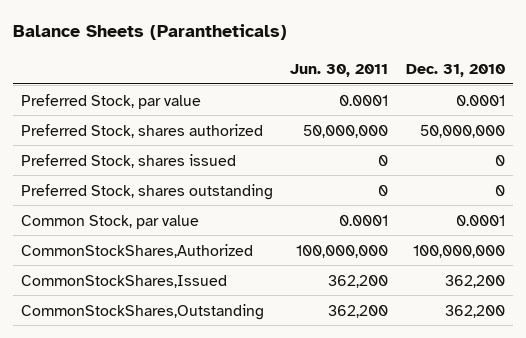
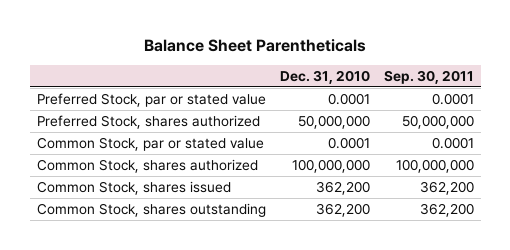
[12,24,287,41] Balance Sheets (Parantheticals) -> [144,39,367,53] Balance Sheet Parentheticals
[290,63,389,77] Jun. 30, 2011 -> none
none -> [383,69,474,84] Sep. 30, 2011
[21,93,202,109] Preferred Stock, par value -> [36,92,266,107] Preferred Stock, par or stated value
[21,153,237,168] Preferred Stock, shares issued -> none
[21,183,274,200] Preferred Stock, shares outstanding -> none
[21,214,200,229] Common Stock, par value -> [36,136,264,151] Common Stock, par or stated value
[21,243,254,258] CommonStockShares,Authorized -> [36,158,258,173] Common Stock, shares authorized
[21,274,228,288] CommonStockShares,Issued -> [36,180,231,195] Common Stock, shares issued
[21,303,265,320] CommonStockShares,Outstanding -> [36,202,266,217] Common Stock, shares outstanding

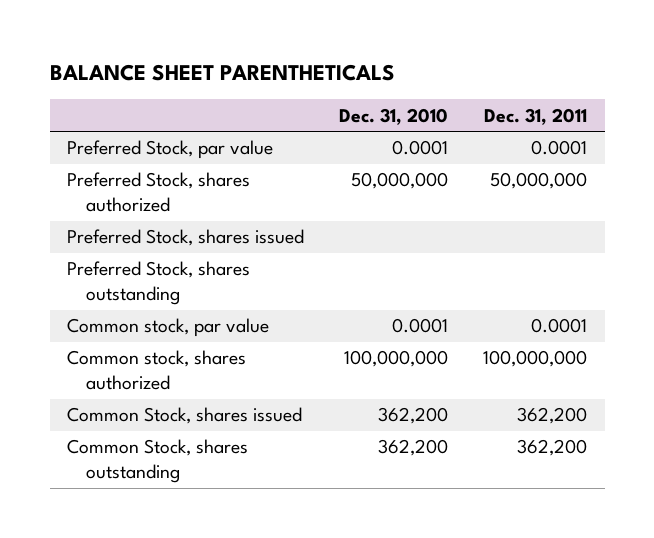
[144,39,367,53] Balance Sheet Parentheticals -> [49,63,395,81] BALANCE SHEET PARENTHETICALS
[383,69,474,84] Sep. 30, 2011 -> none
none -> [484,107,588,125] Dec. 31, 2011
[36,92,266,107] Preferred Stock, par or stated value -> [67,140,274,160] Preferred Stock, par value
none -> [67,229,305,247] Preferred Stock, shares issued
none -> [67,261,251,306] Preferred Stock, shares outstanding
[36,136,264,151] Common Stock, par or stated value -> [67,318,270,338] Common stock, par value
[36,158,258,173] Common Stock, shares authorized -> [67,350,247,391] Common stock, shares authorized

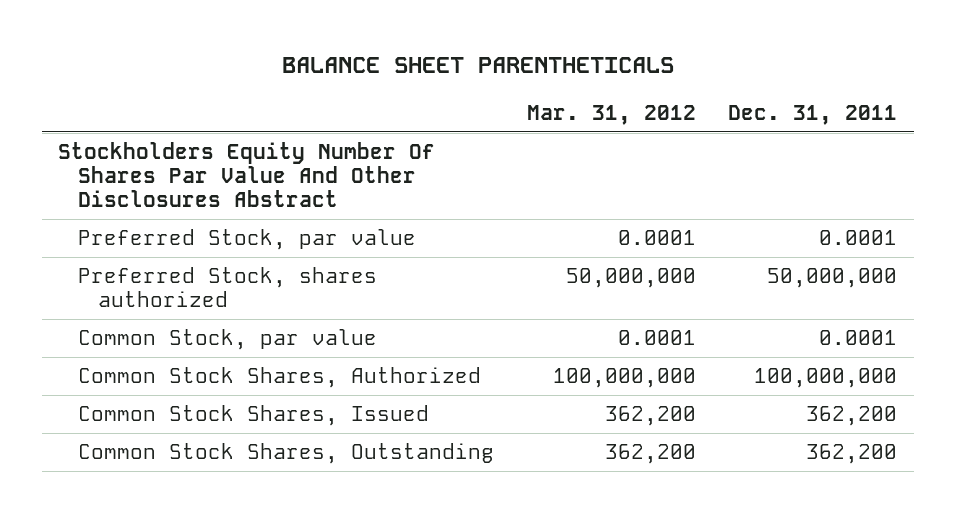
[339,107,449,125] Dec. 31, 2010 -> none
none -> [526,104,696,125] Mar. 31, 2012
none -> [57,142,435,208] Stockholders Equity Number Of Shares Par Value And Other Disclosures Abstract
[67,229,305,247] Preferred Stock, shares issued -> none
[67,261,251,306] Preferred Stock, shares outstanding -> none
[67,318,270,338] Common stock, par value -> [78,329,378,351] Common Stock, par value
[67,350,247,391] Common stock, shares authorized -> [78,367,482,389] Common Stock Shares, Authorized
[67,407,303,425] Common Stock, shares issued -> [78,405,430,427] Common Stock Shares, Issued
[67,439,249,484] Common Stock, shares outstanding -> [78,443,495,465] Common Stock Shares, Outstanding

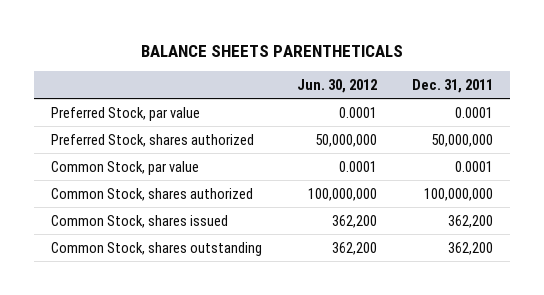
[281,57,674,74] BALANCE SHEET PARENTHETICALS -> [141,44,404,57] BALANCE SHEETS PARENTHETICALS
[526,104,696,125] Mar. 31, 2012 -> none
none -> [297,78,378,93] Jun. 30, 2012
[57,142,435,208] Stockholders Equity Number Of Shares Par Value And Other Disclosures Abstract -> none
[78,367,482,389] Common Stock Shares, Authorized -> [51,187,254,201] Common Stock, shares authorized
[78,405,430,427] Common Stock Shares, Issued -> [51,214,229,228] Common Stock, shares issued
[78,443,495,465] Common Stock Shares, Outstanding -> [51,241,263,256] Common Stock, shares outstanding

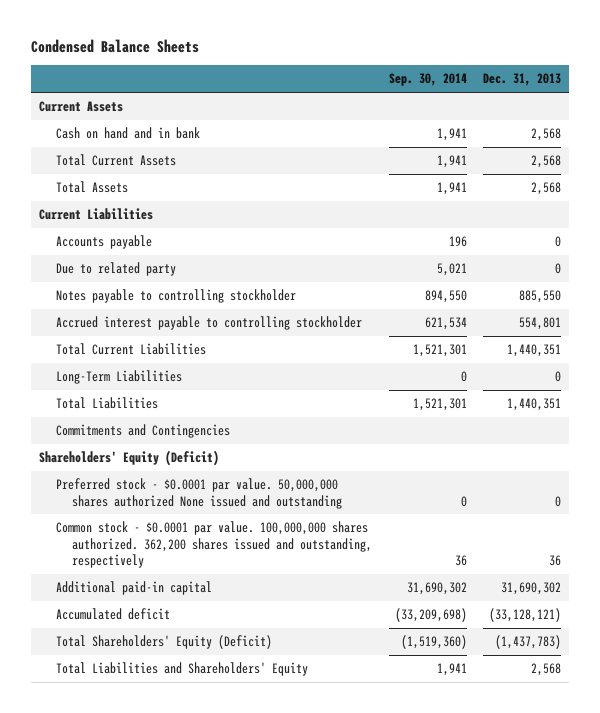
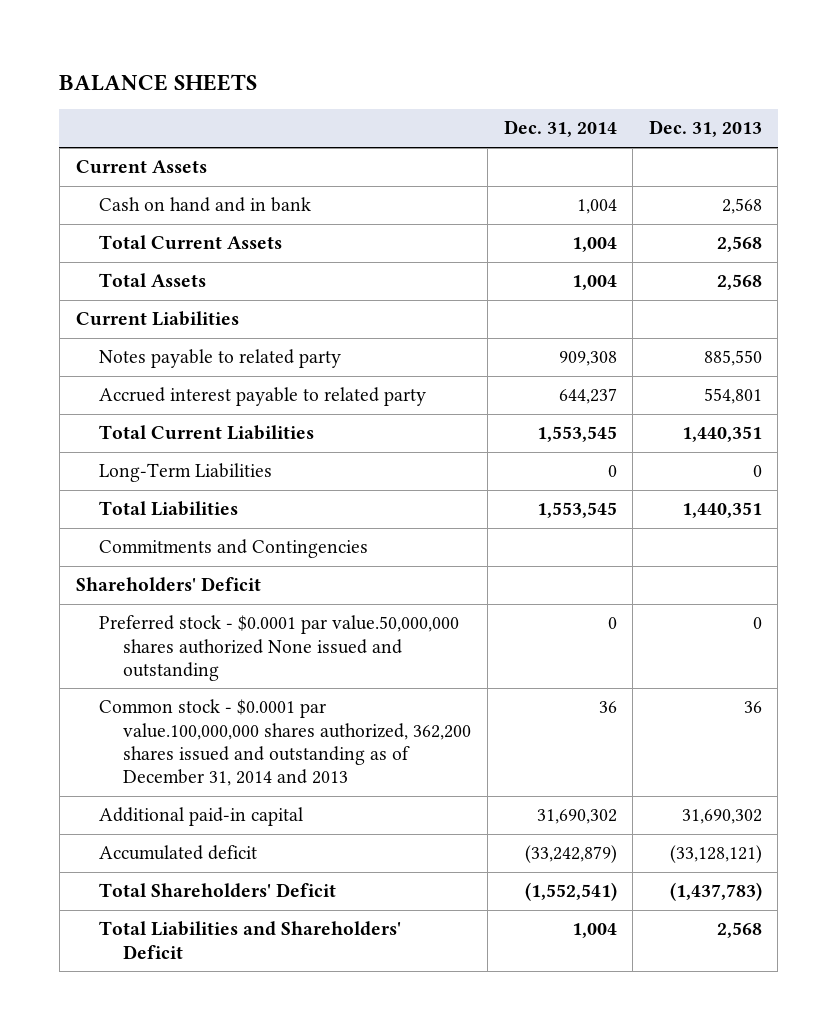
[30,38,199,53] Condensed Balance Sheets -> [59,73,258,91] BALANCE SHEETS
[388,73,467,87] Sep. 30, 2014 -> none
none -> [503,120,617,138] Dec. 31, 2014
[55,235,152,250] Accounts payable -> none
[55,262,176,277] Due to related party -> none
[55,289,296,304] Notes payable to controlling stockholder -> [99,349,342,369] Notes payable to related party
[55,316,362,331] Accrued interest payable to controlling stockholder -> [99,387,427,407] Accrued interest payable to related party
[39,450,220,467] Shareholders' Equity (Deficit) -> [75,577,261,593] Shareholders' Deficit
[55,478,342,509] Preferred stock - $0.0001 par value. 50,000,000 shares authorized None issued and outstanding -> [99,615,460,681] Preferred stock - $0.0001 par value.50,000,000 shares authorized None issued and outstanding
[55,521,372,569] Common stock - $0.0001 par value. 100,000,000 shares authorized. 362,200 shares issued and outstanding, respectively -> [99,699,472,786] Common stock - $0.0001 par value.100,000,000 shares authorized, 362,200 shares issued and outstanding as of December 31, 2014 and 2013
[55,635,272,650] Total Shareholders' Equity (Deficit) -> [99,883,337,899] Total Shareholders' Deficit
[55,662,308,677] Total Liabilities and Shareholders' Equity -> [99,921,402,959] Total Liabilities and Shareholders' Deficit

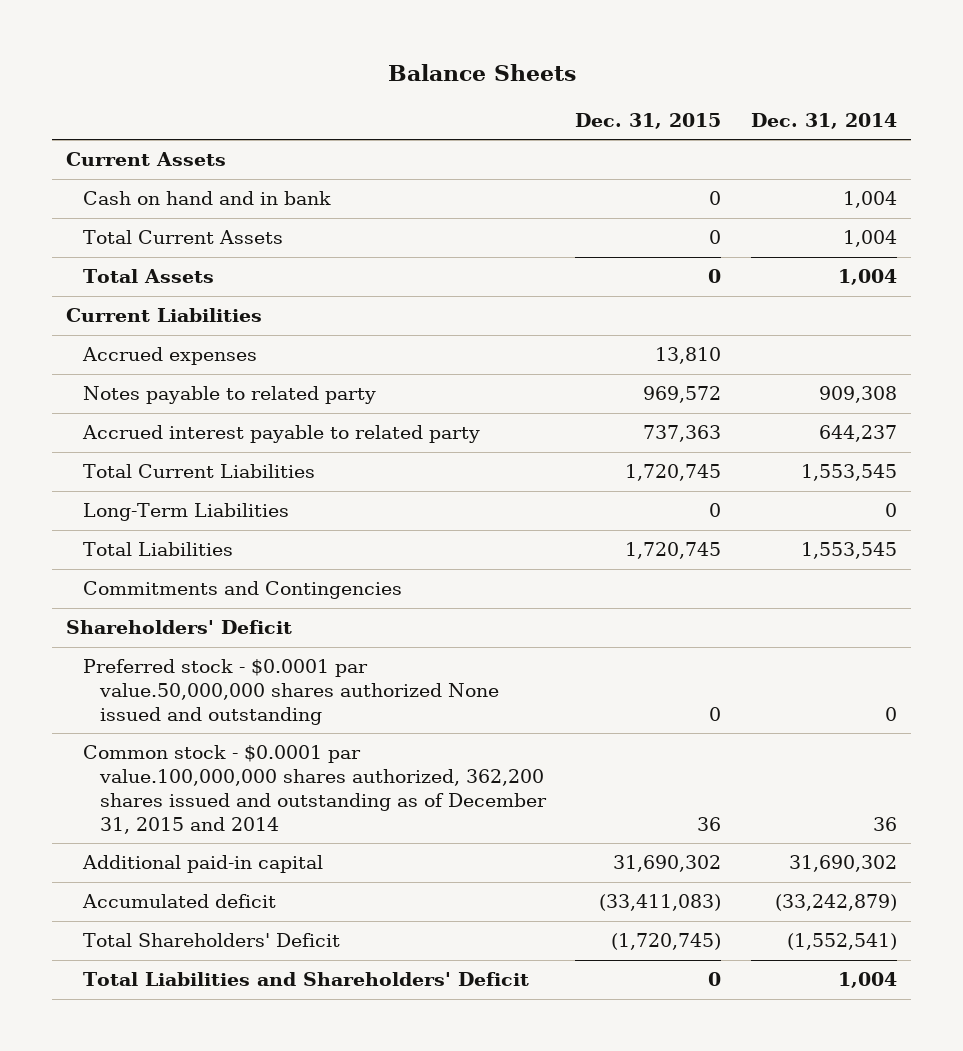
[59,73,258,91] BALANCE SHEETS -> [387,64,576,82] Balance Sheets
[648,120,762,138] Dec. 31, 2013 -> none
none -> [575,112,722,129] Dec. 31, 2015
none -> [81,347,257,366] Accrued expenses
[99,699,472,786] Common stock - $0.0001 par value.100,000,000 shares authorized, 362,200 shares issued and outstanding as of December 31, 2014 and 2013 -> [82,745,547,834] Common stock - $0.0001 par value.100,000,000 shares authorized, 362,200 shares issued and outstanding as of December 31, 2015 and 2014

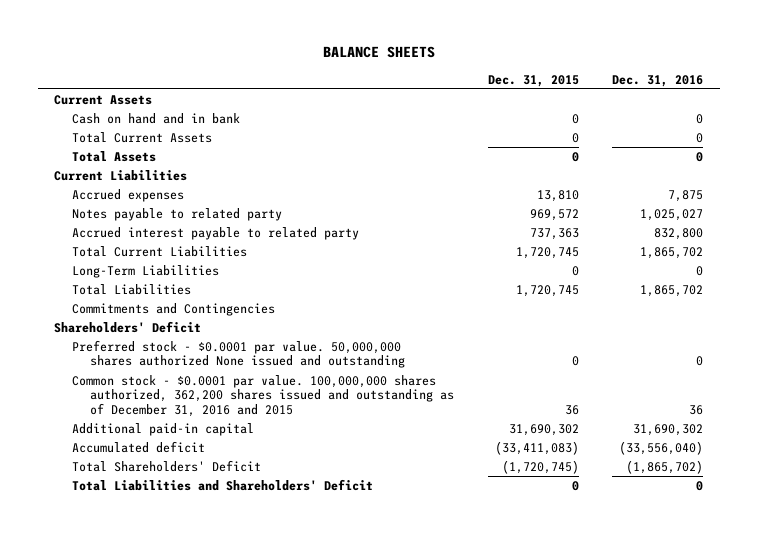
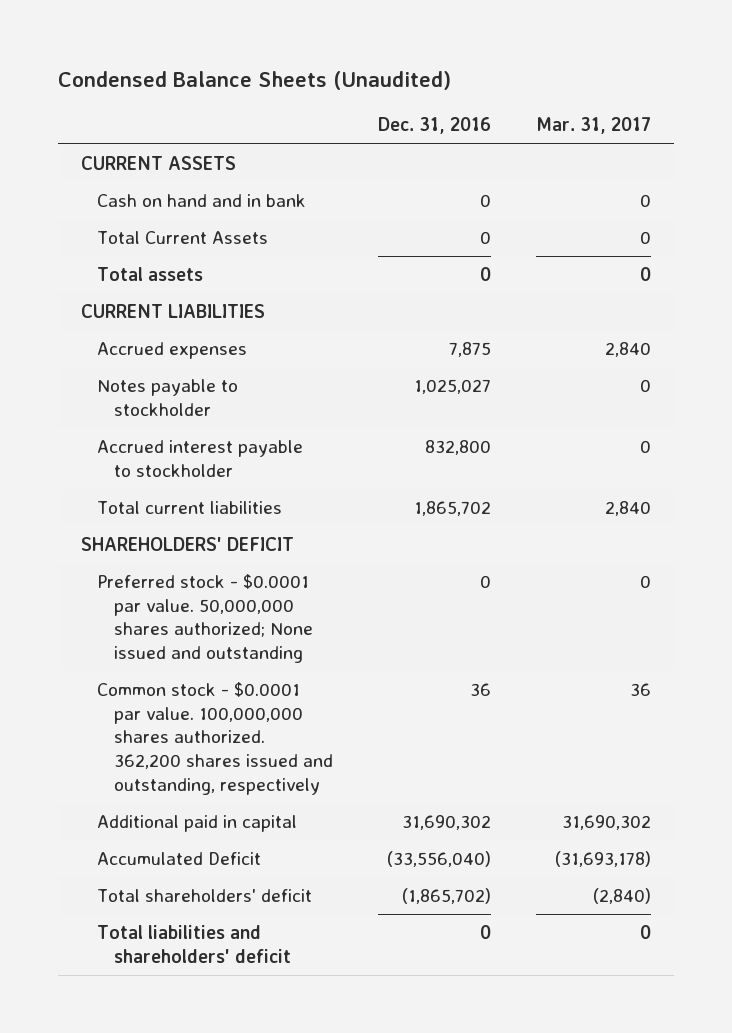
[322,46,435,59] BALANCE SHEETS -> [57,71,451,91] Condensed Balance Sheets (Unaudited)
[487,74,579,87] Dec. 31, 2015 -> none
none -> [536,117,652,135] Mar. 31, 2017
[54,94,153,105] Current Assets -> [80,156,236,171] CURRENT ASSETS
[72,150,157,162] Total Assets -> [97,267,204,282] Total assets
[54,169,188,181] Current Liabilities -> [80,304,265,319] CURRENT LIABILITIES
[72,264,220,278] Long-Term Liabilities -> none
[72,283,192,295] Total Liabilities -> none
[72,302,276,316] Commitments and Contingencies -> none
[72,207,283,221] Notes payable to related party -> [97,379,239,416] Notes payable to stockholder
[72,226,360,240] Accrued interest payable to related party -> [97,440,304,477] Accrued interest payable to stockholder
[72,245,248,257] Total Current Liabilities -> [97,501,283,515] Total current liabilities
[54,320,202,333] Shareholders' Deficit -> [80,537,294,552] SHAREHOLDERS' DEFICIT
[72,339,406,369] Preferred stock - $0.0001 par value. 50,000,000 shares authorized None issued and outstanding -> [97,574,313,664] Preferred stock - $0.0001 par value. 50,000,000 shares authorized; None issued and outstanding
[72,374,455,417] Common stock - $0.0001 par value. 100,000,000 shares authorized, 362,200 shares issued and outstanding as of December 31, 2016 and 2015 -> [97,682,333,795] Common stock - $0.0001 par value. 100,000,000 shares authorized. 362,200 shares issued and outstanding, respectively
[72,422,255,436] Additional paid-in capital -> [97,815,298,833] Additional paid in capital
[72,440,206,453] Accumulated deficit -> [97,852,262,866] Accumulated Deficit
[72,459,262,472] Total Shareholders' Deficit -> [97,889,313,903] Total shareholders' deficit
[72,478,374,491] Total Liabilities and Shareholders' Deficit -> [97,925,291,963] Total liabilities and shareholders' deficit

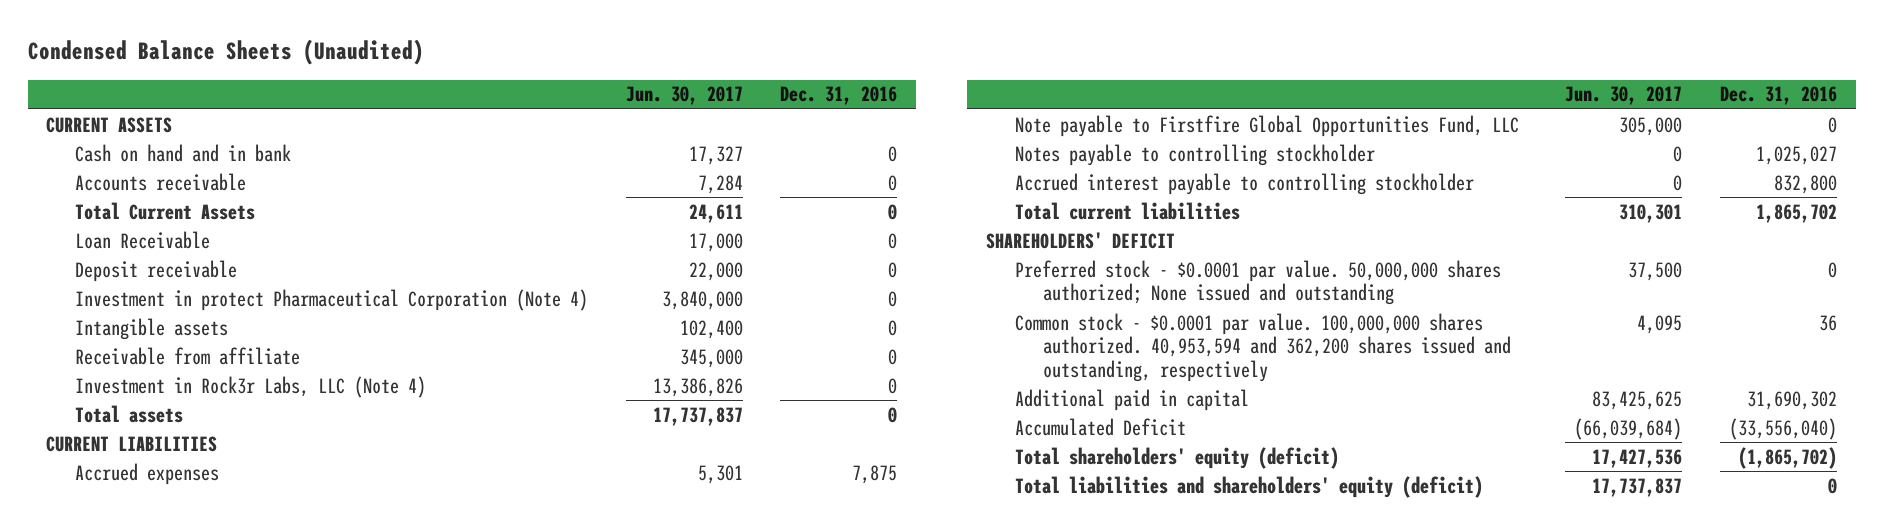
[536,117,652,135] Mar. 31, 2017 -> none
none -> [625,86,743,106] Jun. 30, 2017
none -> [74,172,246,191] Accounts receivable
none -> [74,230,210,249] Loan Receivable
none -> [74,259,237,282] Deposit receivable
none -> [74,288,588,311] Investment in protect Pharmaceutical Corporation (Note 4)
none -> [74,317,228,340] Intangible assets
none -> [74,346,300,365] Receivable from affiliate
none -> [74,375,426,398] Investment in Rock3r Labs, LLC (Note 4)
none -> [1014,114,1519,137] Note payable to Firstfire Global Opportunities Fund, LLC
[97,379,239,416] Notes payable to stockholder -> [1014,143,1375,166] Notes payable to controlling stockholder
[97,440,304,477] Accrued interest payable to stockholder -> [1014,172,1474,195] Accrued interest payable to controlling stockholder
[97,682,333,795] Common stock - $0.0001 par value. 100,000,000 shares authorized. 362,200 shares issued and outstanding, respectively -> [1014,312,1511,382] Common stock - $0.0001 par value. 100,000,000 shares authorized. 40,953,594 and 362,200 shares issued and outstanding, respectively
[97,889,313,903] Total shareholders' deficit -> [1014,446,1339,469] Total shareholders' equity (deficit)
[97,925,291,963] Total liabilities and shareholders' deficit -> [1014,475,1483,498] Total liabilities and shareholders' equity (deficit)

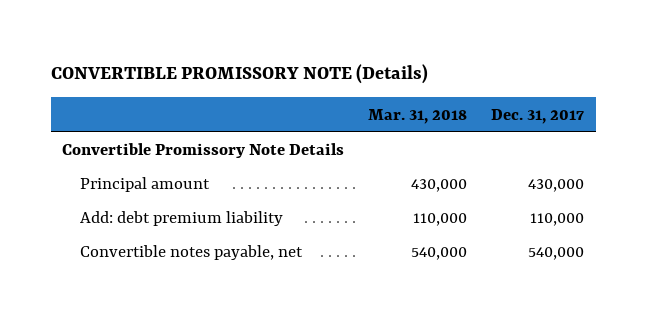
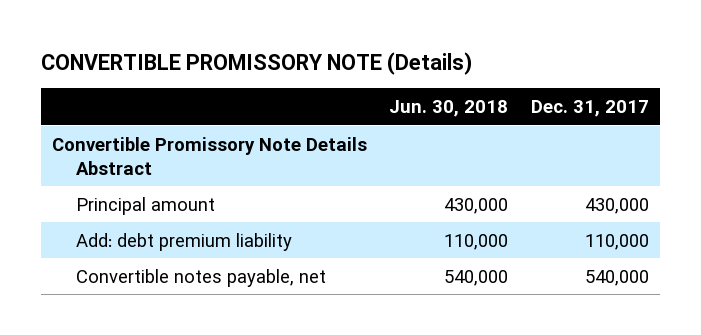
[368,108,468,124] Mar. 31, 2018 -> none
none -> [389,100,509,118] Jun. 30, 2018
[62,143,345,159] Convertible Promissory Note Details -> [51,136,367,175] Convertible Promissory Note Details Abstract

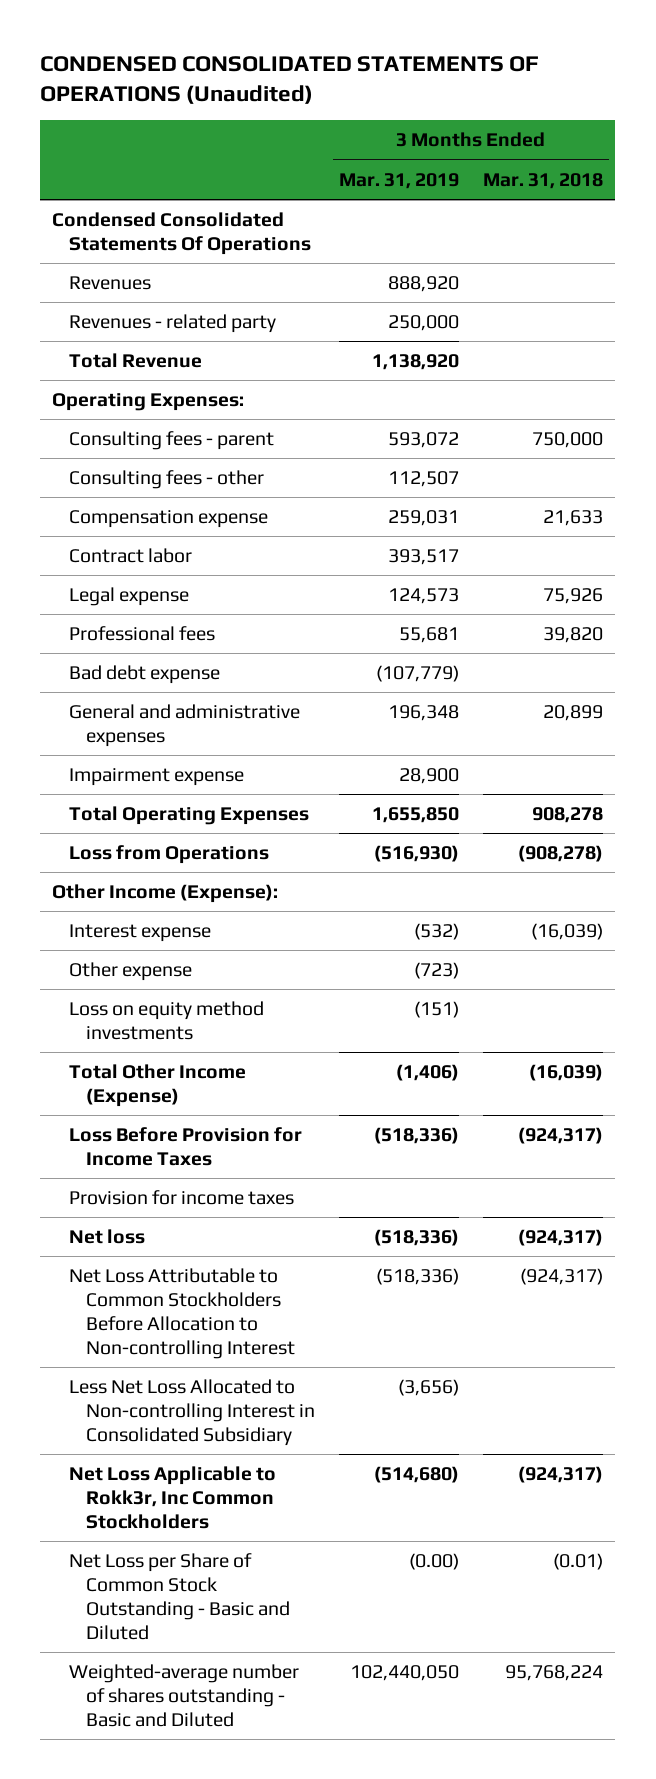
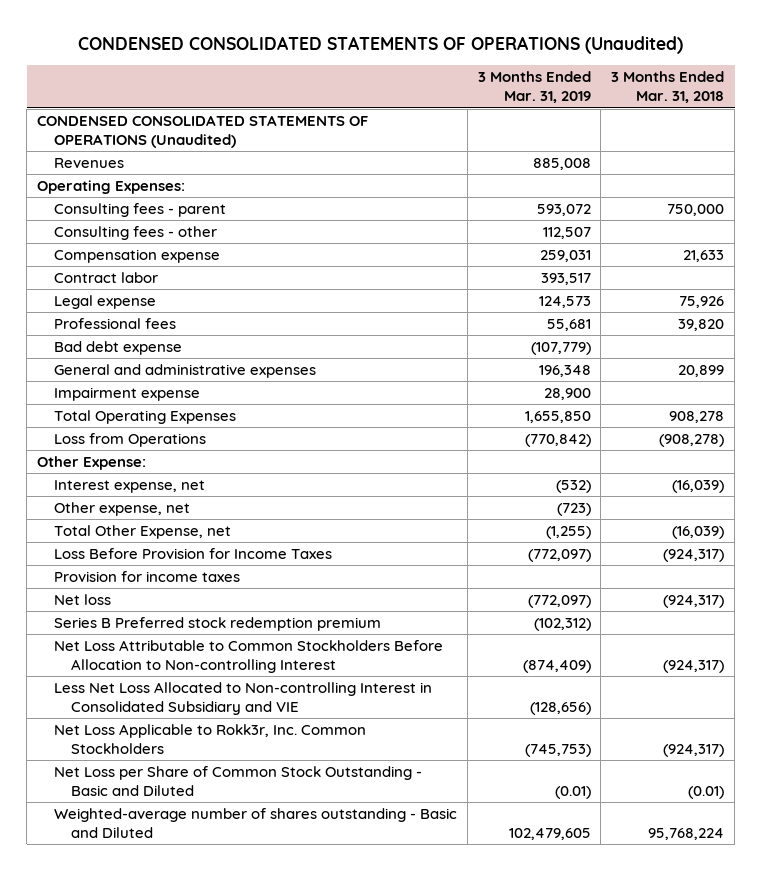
[69,314,277,334] Revenues - related party -> none
[69,353,203,369] Total Revenue -> none
[52,212,312,256] Condensed Consolidated Statements Of Operations -> [37,115,369,148] CONDENSED CONSOLIDATED STATEMENTS OF OPERATIONS (Unaudited)
[387,276,459,293] 888,920 -> [532,158,591,171] 885,008
[69,1001,265,1041] Loss on equity method investments -> none
[373,845,459,863] (516,930) -> [524,434,591,448] (770,842)
[52,884,279,904] Other Income (Expense): -> [37,456,147,471] Other Expense:
[69,924,212,943] Interest expense -> [54,480,206,494] Interest expense, net
[69,962,193,982] Other expense -> [54,502,191,517] Other expense, net
[69,1064,247,1108] Total Other Income (Expense) -> [54,525,232,540] Total Other Expense, net
[395,1064,459,1082] (1,406) -> [545,526,591,540] (1,255)
[373,1127,459,1145] (518,336) -> [527,549,591,563] (772,097)
[373,1229,459,1247] (518,336) -> [527,595,591,609] (772,097)
none -> [54,617,382,632] Series B Preferred stock redemption premium
[375,1268,459,1286] (518,336) -> [522,659,591,673] (874,409)
[69,1379,315,1446] Less Net Loss Allocated to Non-controlling Interest in Consolidated Subsidiary -> [54,682,433,715] Less Net Loss Allocated to Non-controlling Interest in Consolidated Subsidiary and VIE
[397,1379,459,1397] (3,656) -> [529,701,591,715] (128,656)
[69,1466,277,1529] Net Loss Applicable to Rokk3r, Inc Common Stockholders -> [54,724,367,754] Net Loss Applicable to Rokk3r, Inc. Common Stockholders
[373,1466,459,1484] (514,680) -> [524,743,591,757] (745,753)
[408,1553,459,1571] (0.00) -> [554,785,591,799] (0.01)
[349,1665,459,1682] 102,440,050 -> [508,827,591,840] 102,479,605

